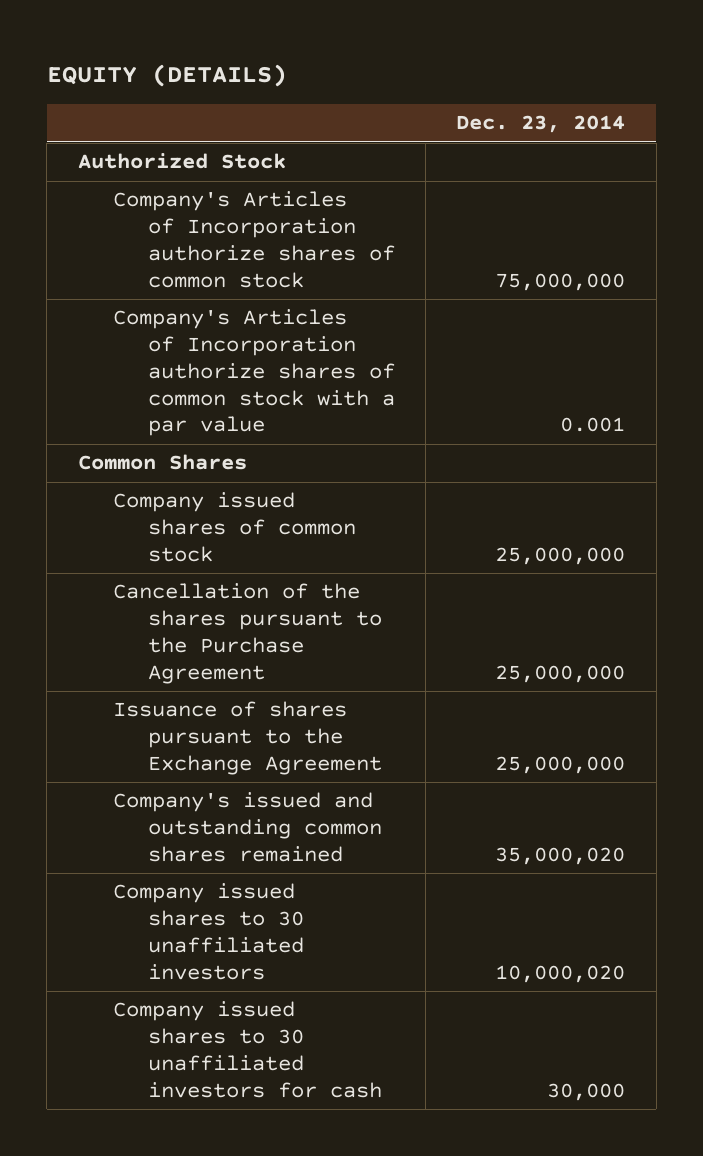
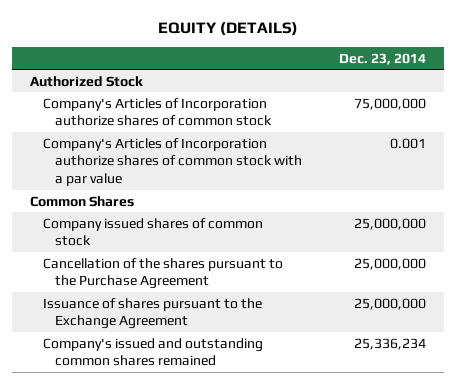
[112,883,304,980] Company issued shares to 30 unaffiliated investors -> none
[112,1001,382,1098] Company issued shares to 30 unaffiliated investors for cash -> none
[495,846,626,865] 35,000,020 -> [354,337,427,350] 25,336,234

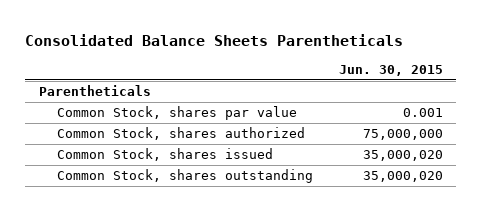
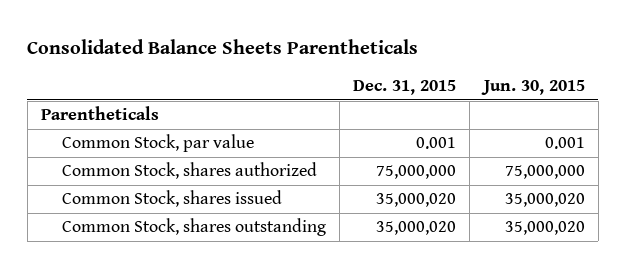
none -> [353,80,457,96] Dec. 31, 2015
[56,106,297,121] Common Stock, shares par value -> [61,134,254,153] Common Stock, par value

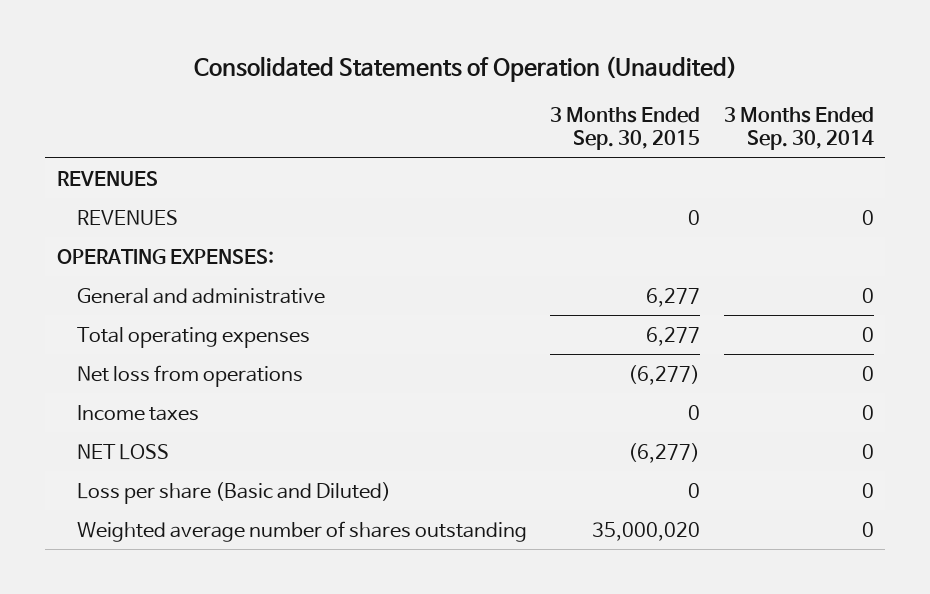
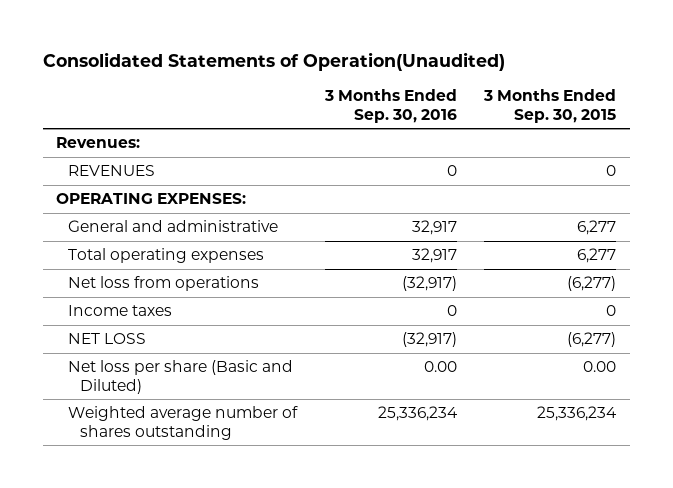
[194,56,738,83] Consolidated Statements of Operation (Unaudited) -> [42,51,505,71] Consolidated Statements of Operation(Unaudited)
[723,106,874,151] 3 Months Ended Sep. 30, 2014 -> none
none -> [323,89,457,123] 3 Months Ended Sep. 30, 2016
[56,170,158,186] REVENUES -> [56,137,141,149] Revenues:
[77,481,392,504] Loss per share (Basic and Diluted) -> [68,360,294,394] Net loss per share (Basic and Diluted)
[688,482,701,498] 0 -> [583,361,617,373] 0.00
[592,521,701,541] 35,000,020 -> [537,406,618,422] 25,336,234

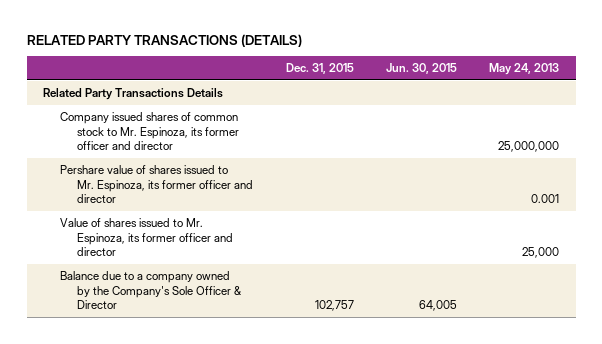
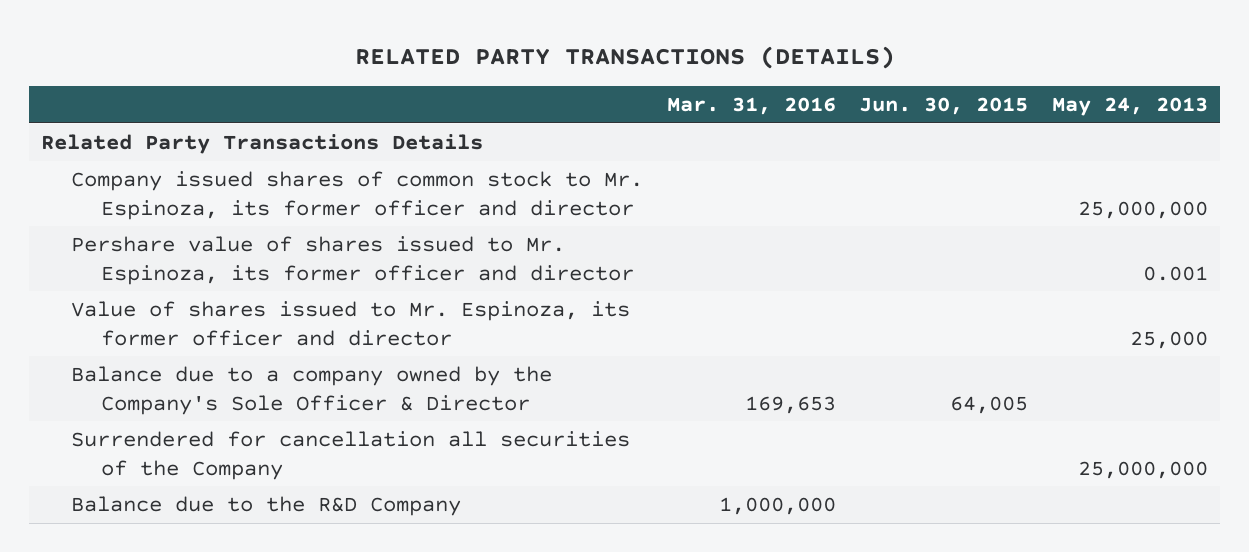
[285,63,354,75] Dec. 31, 2015 -> none
none -> [666,97,836,116] Mar. 31, 2016
none -> [70,430,630,480] Surrendered for cancellation all securities of the Company
none -> [70,495,461,516] Balance due to the R&D Company

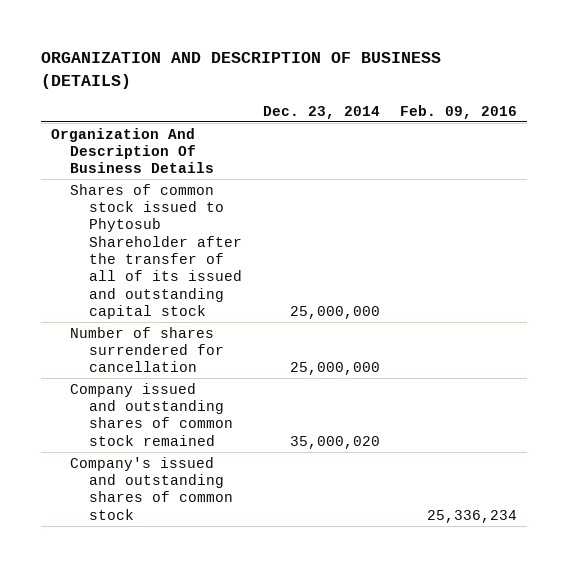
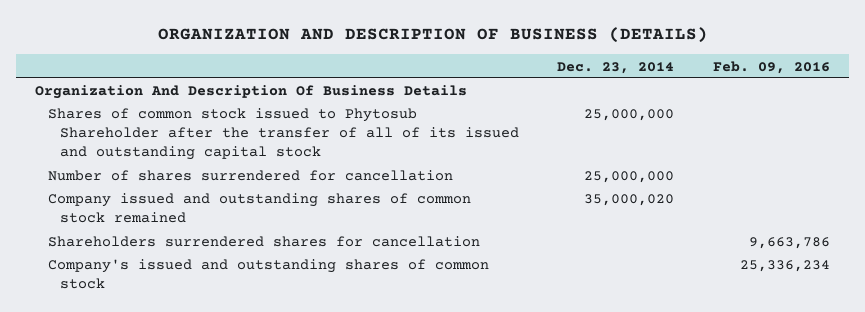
none -> [47,236,480,248] Shareholders surrendered shares for cancellation

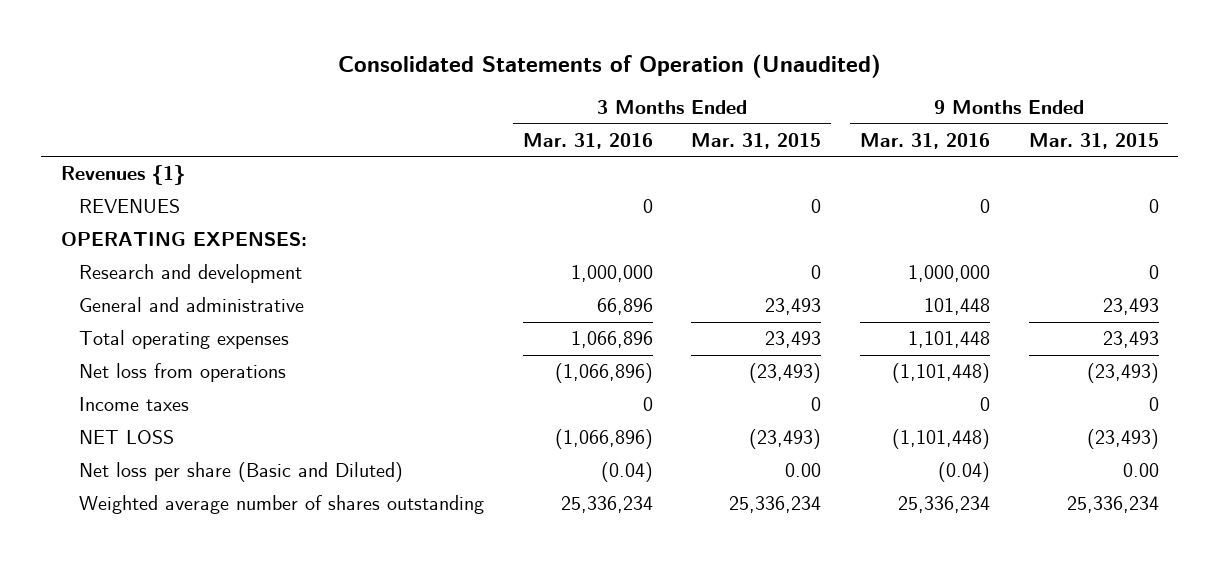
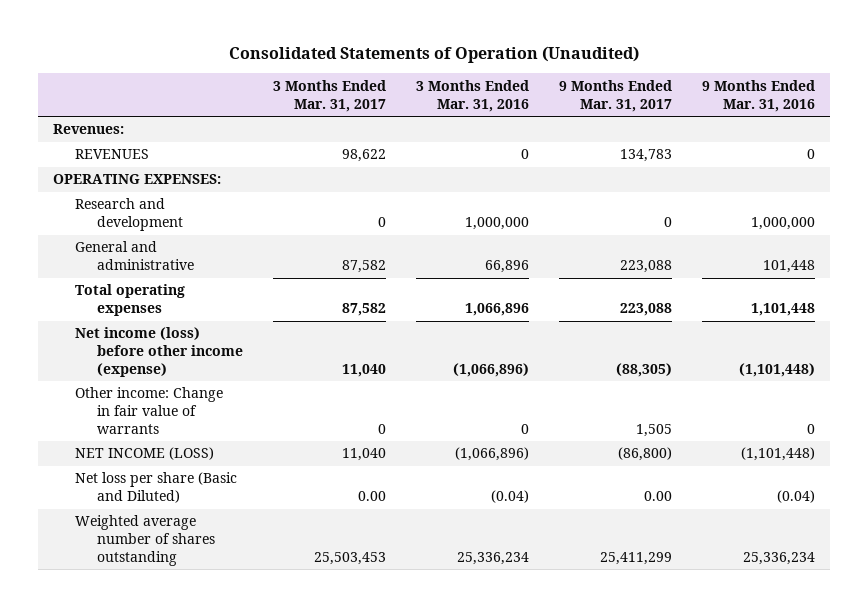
[691,132,822,149] Mar. 31, 2015 -> none
[1028,132,1159,149] Mar. 31, 2015 -> none
none -> [273,79,387,112] 3 Months Ended Mar. 31, 2017
none -> [559,79,673,112] 9 Months Ended Mar. 31, 2017
[60,165,185,186] Revenues {1} -> [52,124,124,135] Revenues:
[79,397,190,412] Income taxes -> none
[79,363,287,383] Net loss from operations -> [75,327,244,378] Net income (loss) before other income (expense)
none -> [75,387,224,435] Other income: Change in fair value of warrants
[79,430,175,445] NET LOSS -> [75,447,215,461] NET INCOME (LOSS)

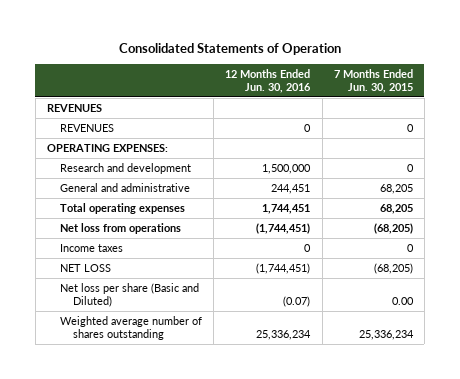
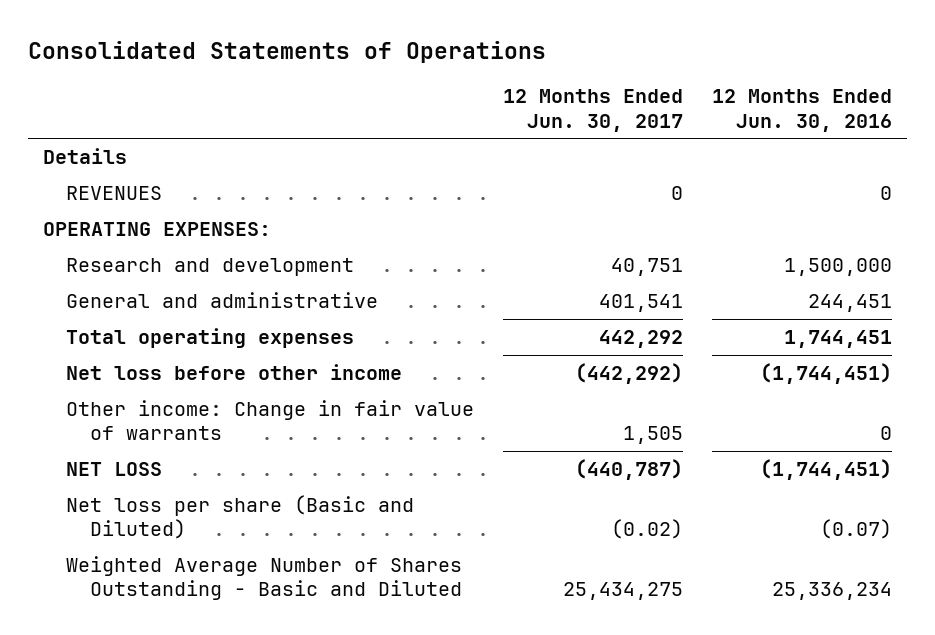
[118,42,341,55] Consolidated Statements of Operation -> [28,40,547,63] Consolidated Statements of Operations
[333,68,413,93] 7 Months Ended Jun. 30, 2015 -> none
none -> [503,89,684,132] 12 Months Ended Jun. 30, 2017
[46,104,102,113] REVENUES -> none
none -> [42,147,127,164] Details
[60,244,124,253] Income taxes -> none
[60,223,182,235] Net loss from operations -> [66,363,403,380] Net loss before other income
none -> [66,399,475,441] Other income: Change in fair value of warrants
[60,316,203,340] Weighted average number of shares outstanding -> [66,555,463,601] Weighted Average Number of Shares Outstanding - Basic and Diluted

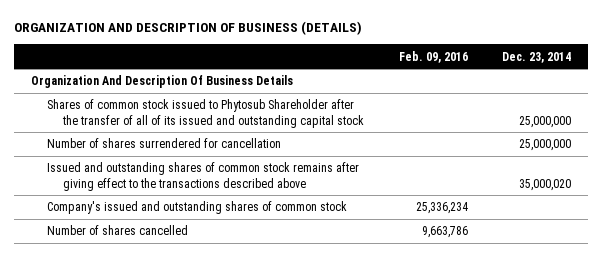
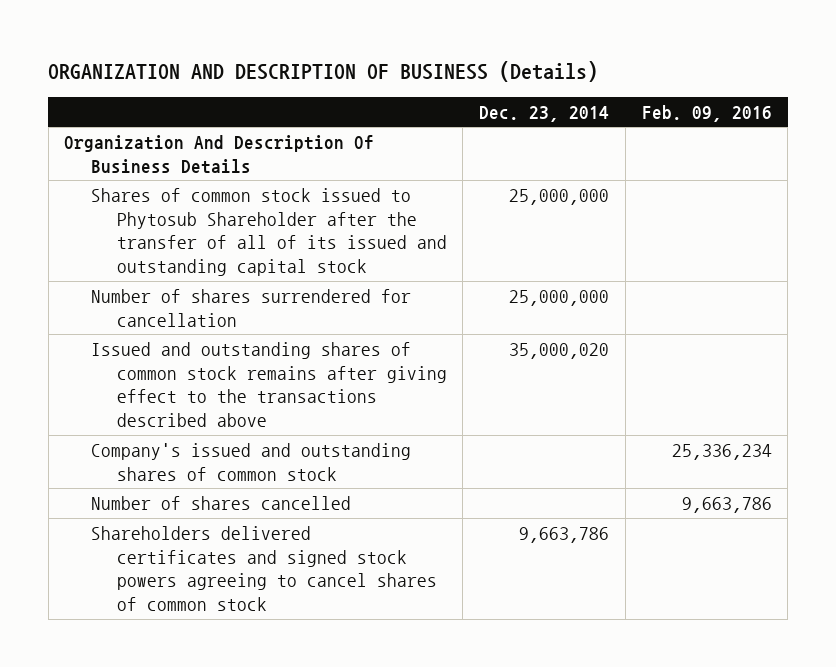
[13,21,362,36] ORGANIZATION AND DESCRIPTION OF BUSINESS (DETAILS) -> [48,60,599,82] ORGANIZATION AND DESCRIPTION OF BUSINESS (Details)
none -> [90,525,437,611] Shareholders delivered certificates and signed stock powers agreeing to cancel shares of common stock

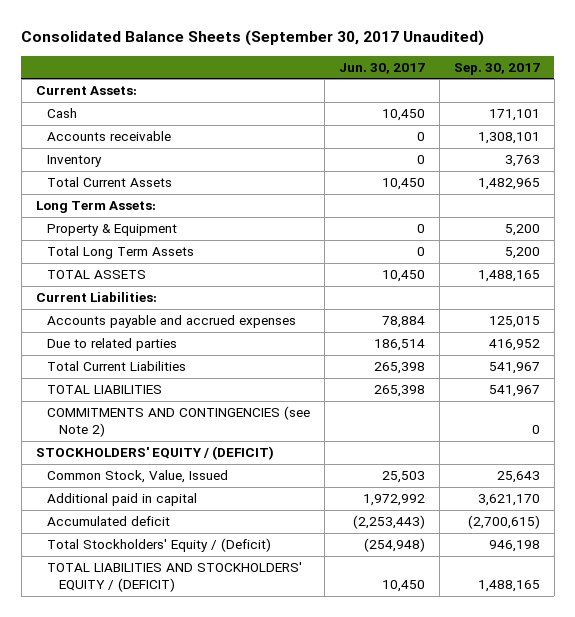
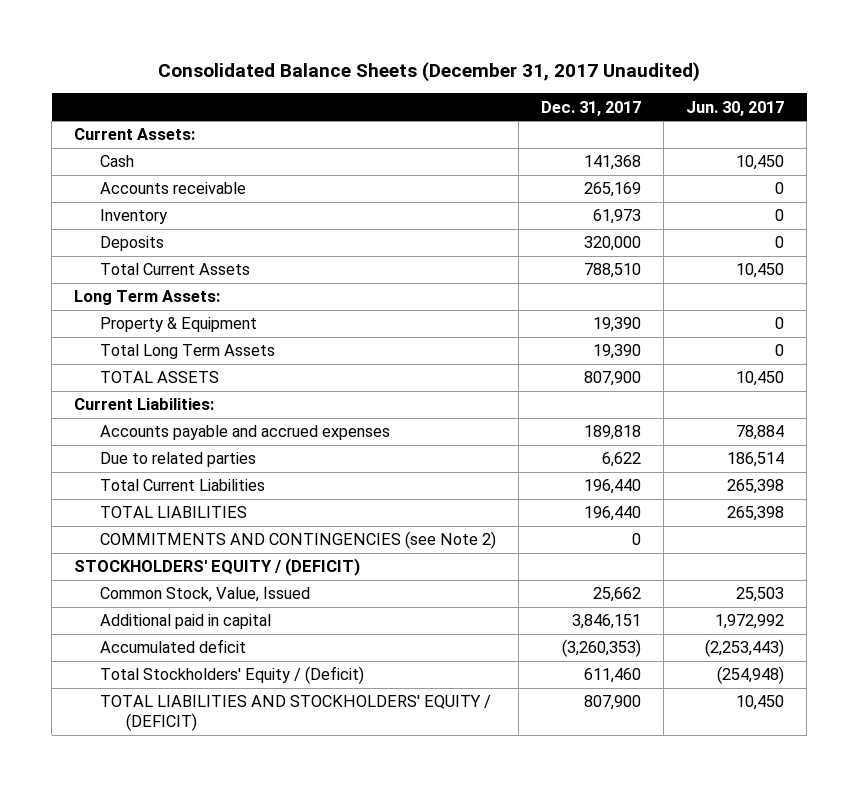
[21,30,485,47] Consolidated Balance Sheets (September 30, 2017 Unaudited) -> [158,61,701,82] Consolidated Balance Sheets (December 31, 2017 Unaudited)
[453,62,540,75] Sep. 30, 2017 -> none
none -> [540,100,641,116] Dec. 31, 2017
none -> [99,236,164,252] Deposits

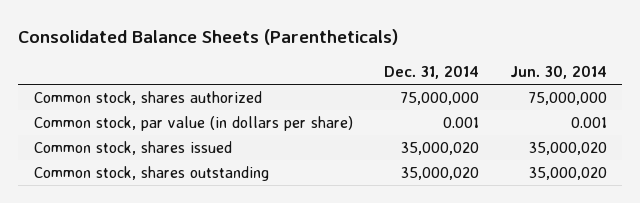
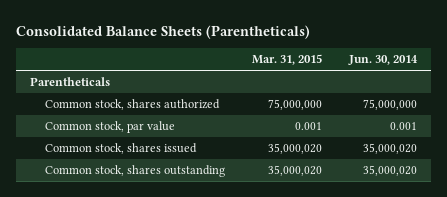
[383,65,479,80] Dec. 31, 2014 -> none
none -> [251,54,322,66] Mar. 31, 2015
none -> [30,77,111,87] Parentheticals
[33,116,353,132] Common stock, par value (in dollars per share) -> [44,121,175,134] Common stock, par value

